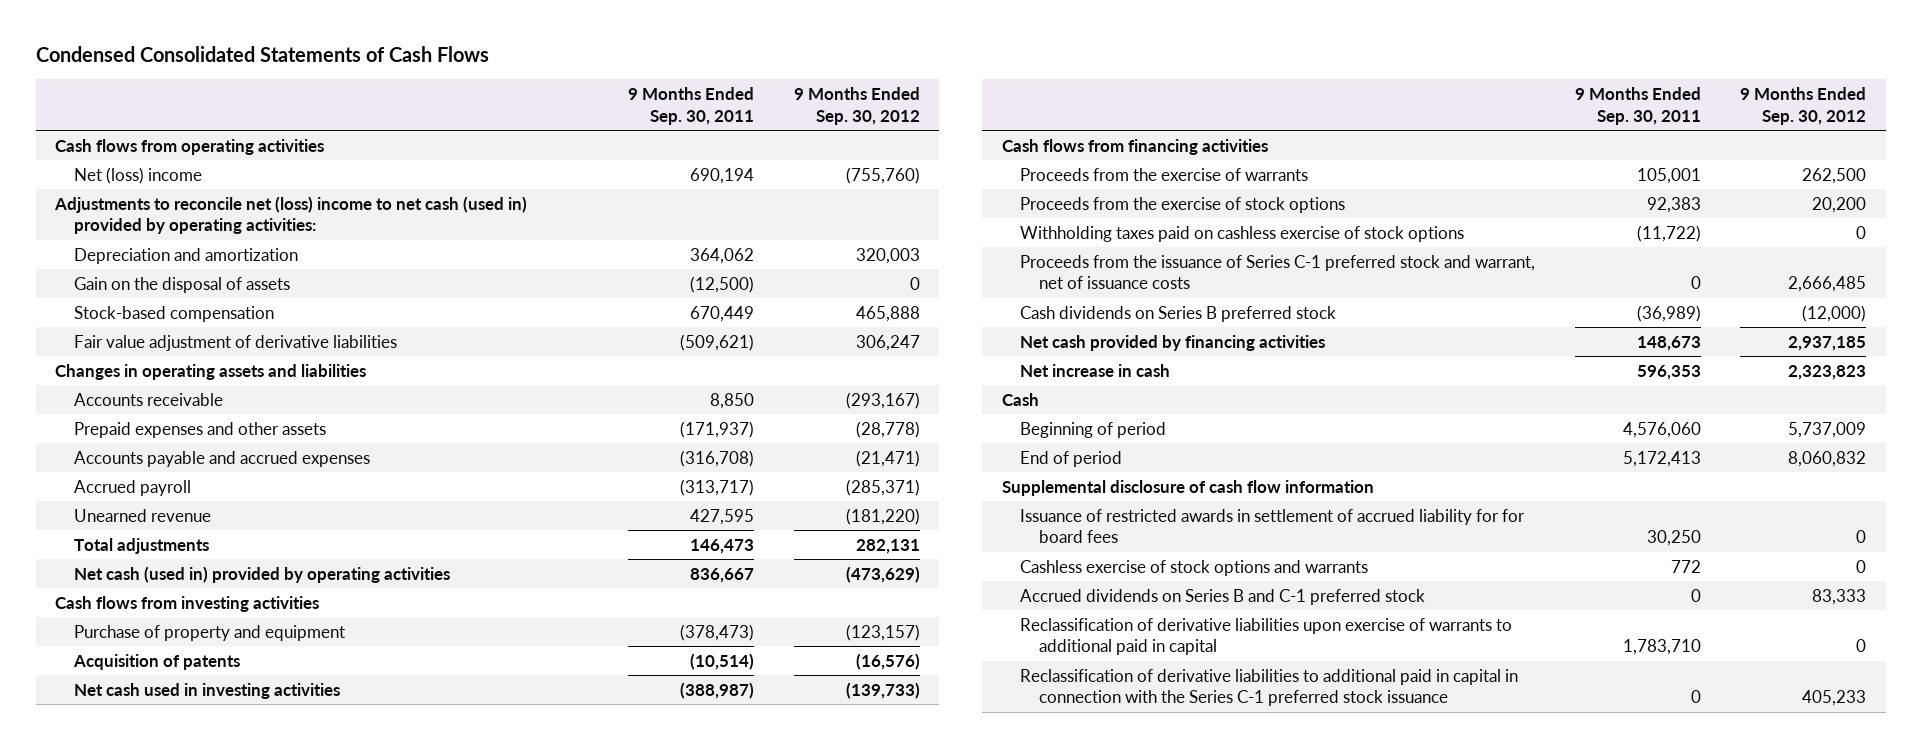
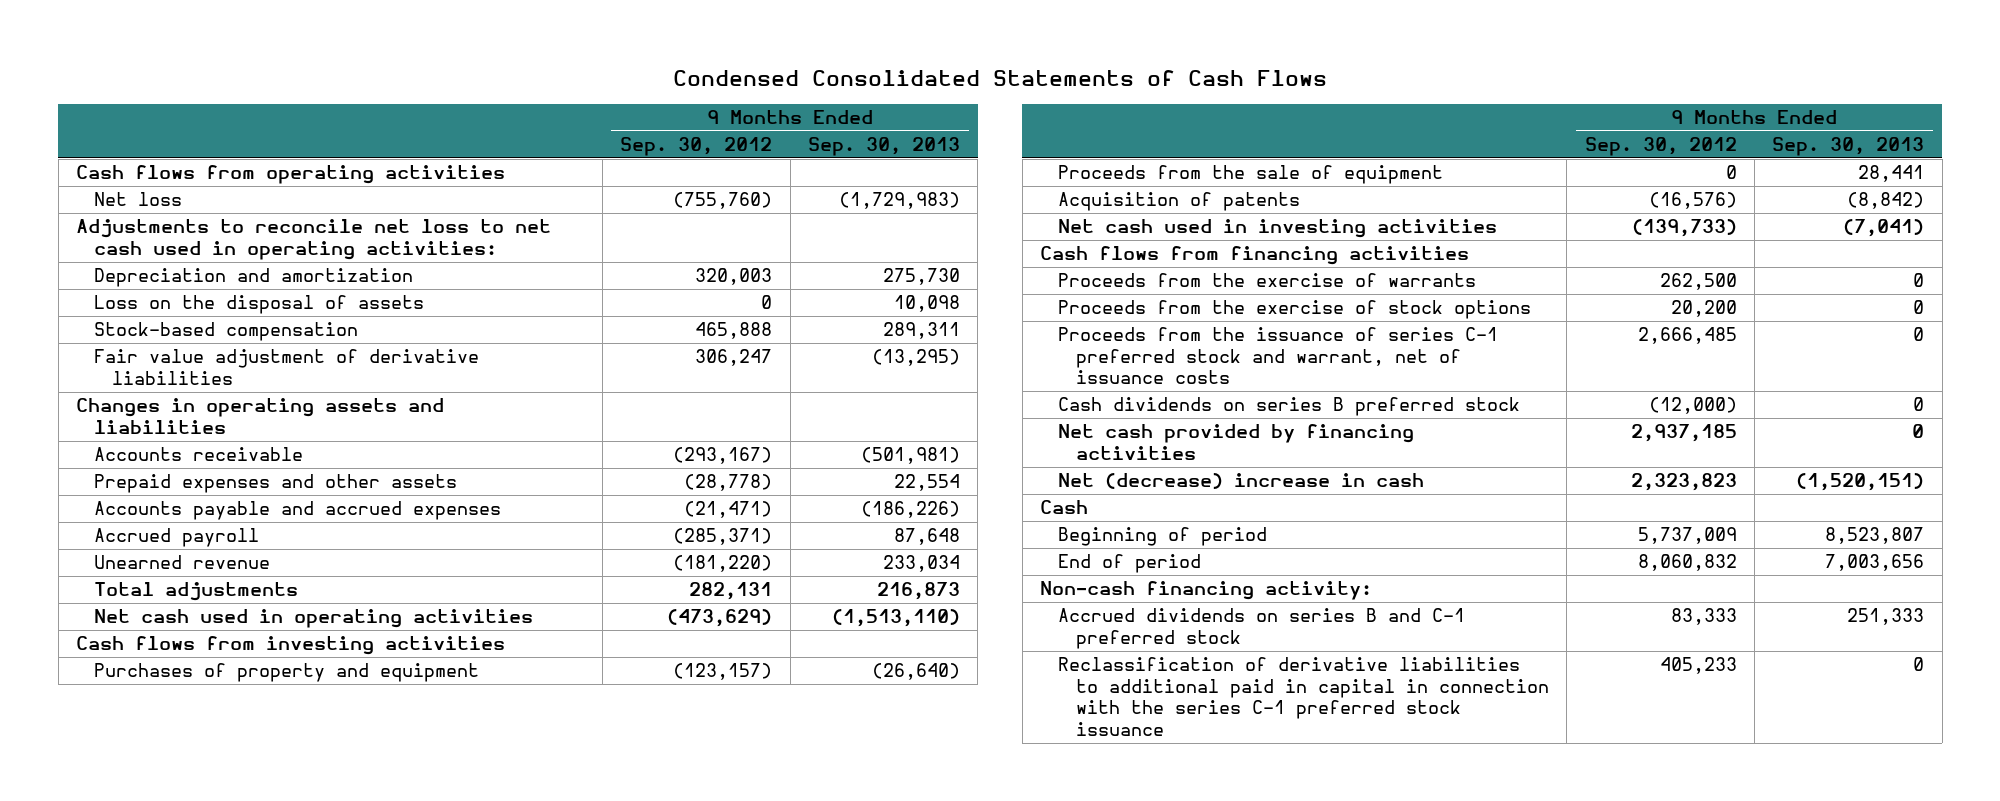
[628,87,755,125] 9 Months Ended Sep. 30, 2011 -> none
none -> [807,136,960,156] Sep. 30, 2013
[74,166,203,184] Net (loss) income -> [93,192,182,207] Net loss
[54,195,528,235] Adjustments to reconcile net (loss) income to net cash (used in) provided by operating activities: -> [75,219,551,260] Adjustments to reconcile net loss to net cash used in operating activities:
[74,276,291,293] Gain on the disposal of assets -> [93,295,424,315] Loss on the disposal of assets
[74,565,451,583] Net cash (used in) provided by operating activities -> [93,609,533,629] Net cash used in operating activities
[74,624,346,641] Purchase of property and equipment -> [93,663,479,683] Purchases of property and equipment
none -> [1058,165,1444,185] Proceeds from the sale of equipment
[1020,225,1465,242] Withholding taxes paid on cashless exercise of stock options -> none
[1020,254,1536,290] Proceeds from the issuance of Series C-1 preferred stock and warrant, net of issuance costs -> [1058,327,1499,385] Proceeds from the issuance of series C-1 preferred stock and warrant, net of issuance costs
[1020,305,1337,322] Cash dividends on Series B preferred stock -> [1058,397,1521,417] Cash dividends on series B preferred stock
[1020,363,1171,377] Net increase in cash -> [1058,473,1425,490] Net (decrease) increase in cash
[1001,479,1374,496] Supplemental disclosure of cash flow information -> none
[1020,508,1526,544] Issuance of restricted awards in settlement of accrued liability for for board fees -> none
[1020,559,1369,576] Cashless exercise of stock options and warrants -> none
[1020,617,1513,656] Reclassification of derivative liabilities upon exercise of warrants to additional paid in capital -> none
none -> [1040,581,1373,601] Non-cash financing activity:
[1020,588,1426,605] Accrued dividends on Series B and C-1 preferred stock -> [1058,608,1466,649] Accrued dividends on series B and C-1 preferred stock
[1020,668,1519,707] Reclassification of derivative liabilities to additional paid in capital in connection with the Series C-1 preferred stock issuance -> [1058,657,1550,737] Reclassification of derivative liabilities to additional paid in capital in connection with the series C-1 preferred stock issuance

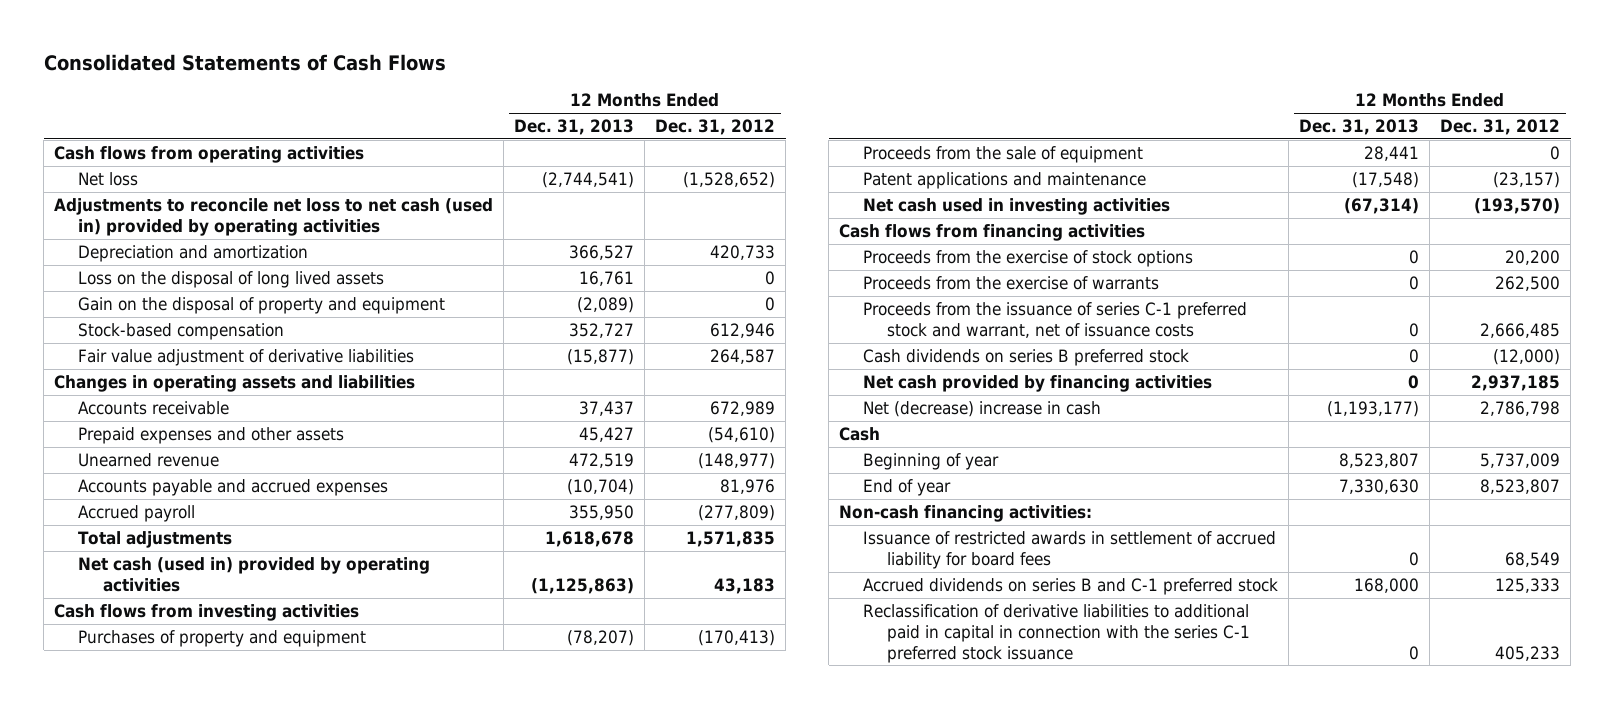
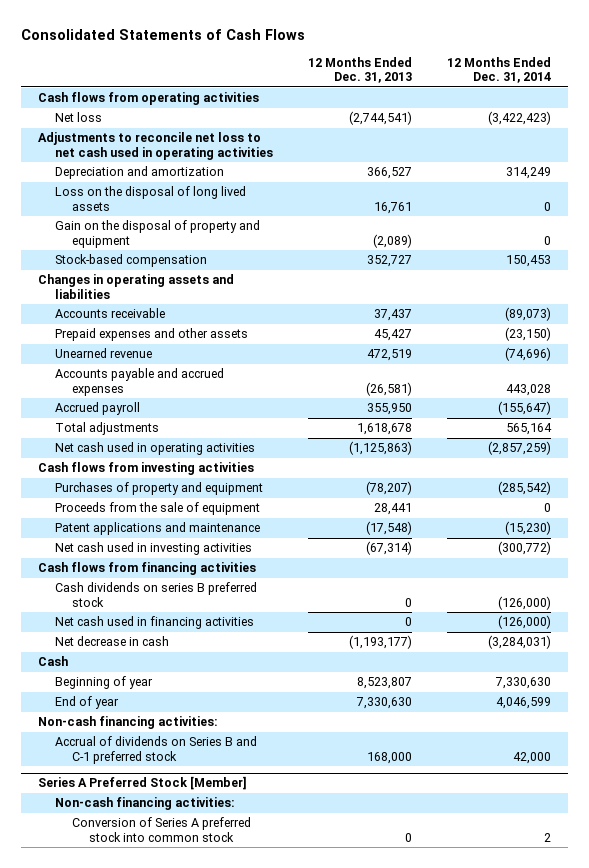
[655,119,776,136] Dec. 31, 2012 -> none
none -> [447,56,552,84] 12 Months Ended Dec. 31, 2014
[54,198,494,236] Adjustments to reconcile net loss to net cash (used in) provided by operating activities -> [38,132,274,160] Adjustments to reconcile net loss to net cash used in operating activities
[78,349,415,367] Fair value adjustment of derivative liabilities -> none
[567,479,635,496] (10,704) -> [366,381,413,396] (26,581)
[78,557,431,592] Net cash (used in) provided by operating activities -> [55,442,256,456] Net cash used in operating activities
[863,250,1194,268] Proceeds from the exercise of stock options -> none
[863,276,1160,291] Proceeds from the exercise of warrants -> none
[863,302,1248,338] Proceeds from the issuance of series C-1 preferred stock and warrant, net of issuance costs -> none
[863,375,1213,393] Net cash provided by financing activities -> [55,616,255,630] Net cash used in financing activities
[863,401,1102,418] Net (decrease) increase in cash -> [55,636,170,647] Net decrease in cash
[863,531,1277,569] Issuance of restricted awards in settlement of accrued liability for board fees -> none
[863,604,1251,663] Reclassification of derivative liabilities to additional paid in capital in connection with the series C-1 preferred stock issuance -> none
[863,578,1279,596] Accrued dividends on series B and C-1 preferred stock -> [55,736,258,764] Accrual of dividends on Series B and C-1 preferred stock
none -> [38,776,248,791] Series A Preferred Stock [Member]
none -> [55,797,236,811] Non-cash financing activities:
none -> [71,817,251,842] Conversion of Series A preferred stock into common stock

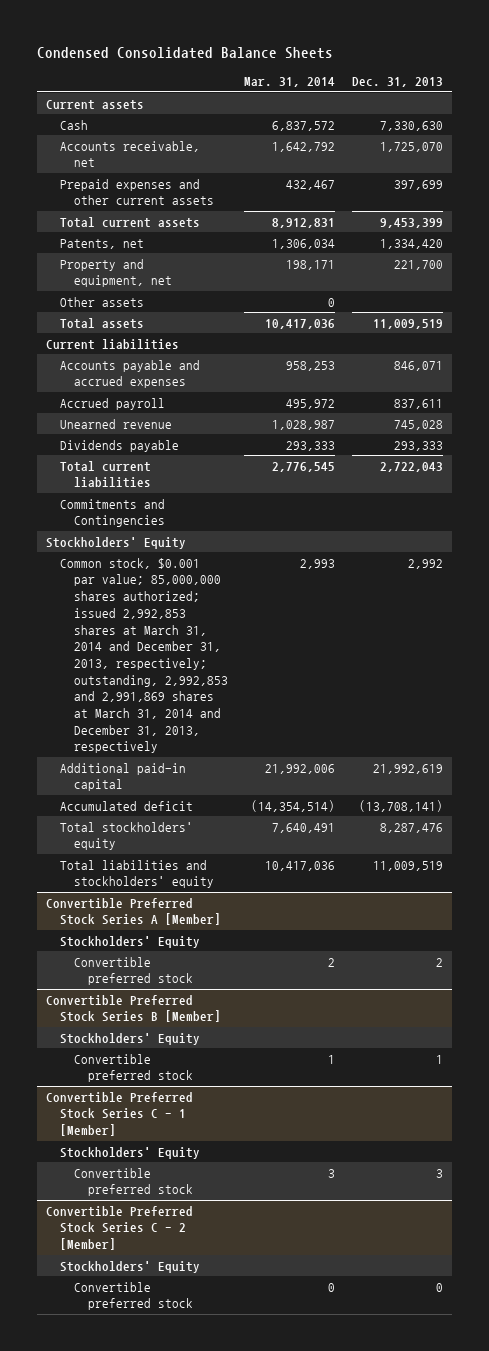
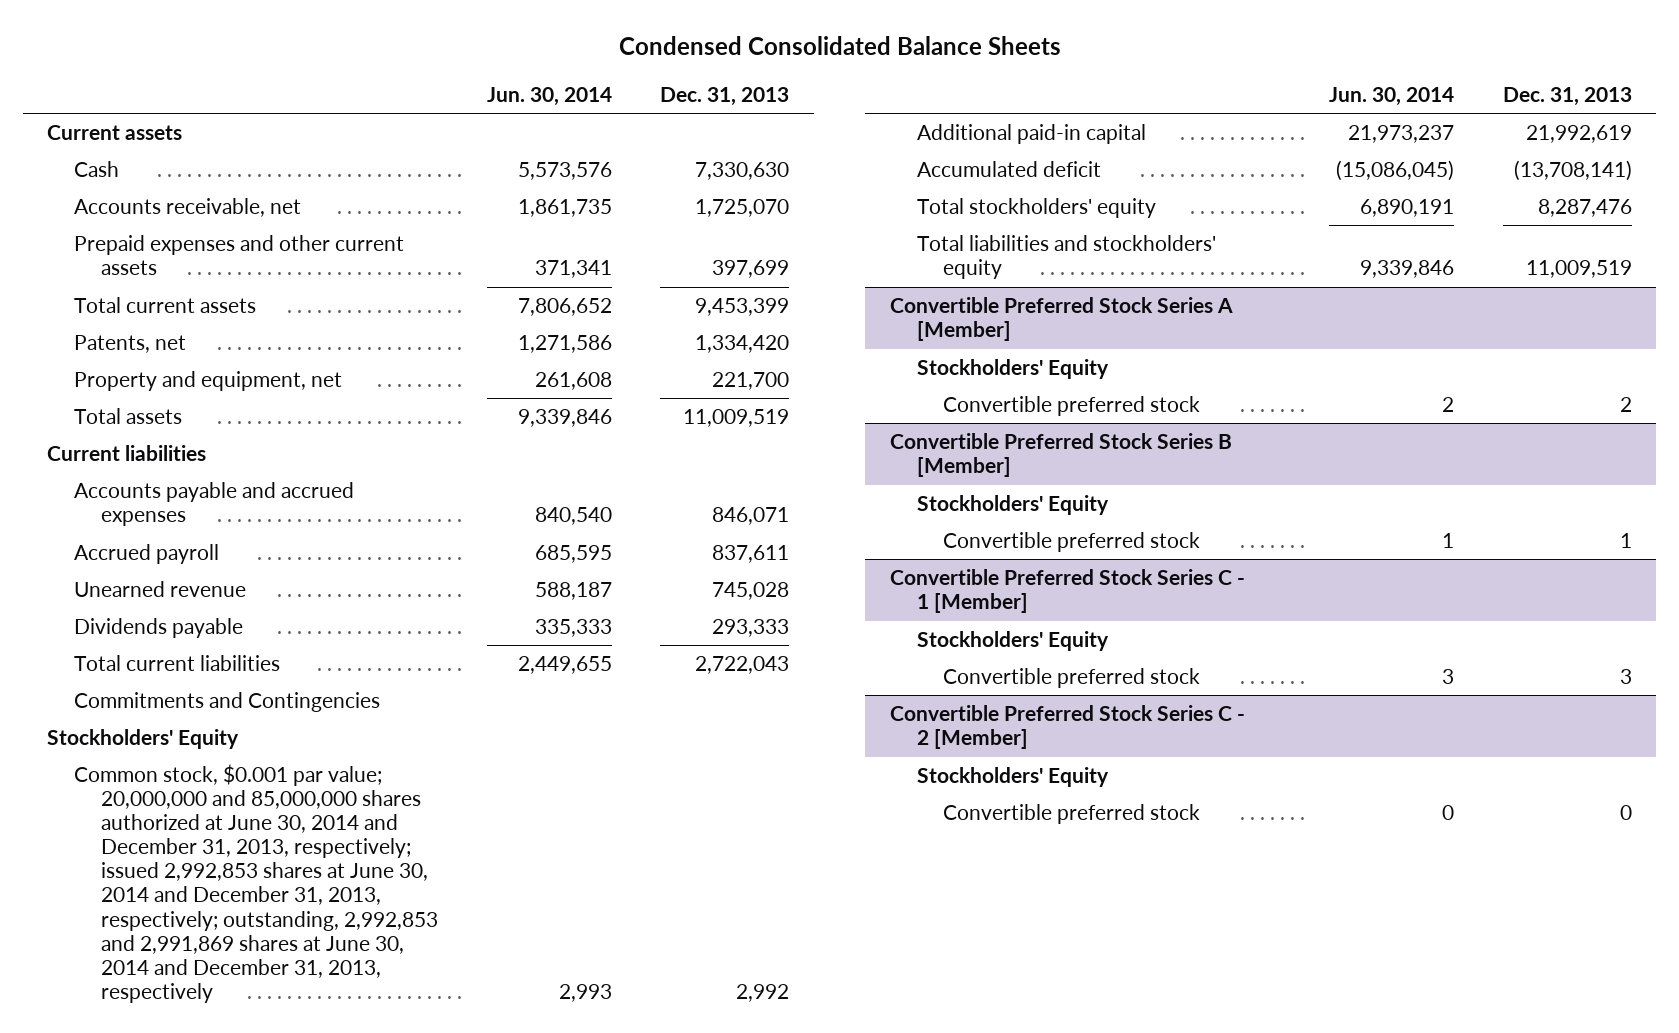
[244,77,336,88] Mar. 31, 2014 -> none
none -> [486,86,612,106] Jun. 30, 2014
[59,296,144,307] Other assets -> none
[59,557,228,754] Common stock, $0.001 par value; 85,000,000 shares authorized; issued 2,992,853 shares at March 31, 2014 and December 31, 2013, respectively; outstanding, 2,992,853 and 2,991,869 shares at March 31, 2014 and December 31, 2013, respectively -> [74,764,438,1003] Common stock, $0.001 par value; 20,000,000 and 85,000,000 shares authorized at June 30, 2014 and December 31, 2013, respectively; issued 2,992,853 shares at June 30, 2014 and December 31, 2013, respectively; outstanding, 2,992,853 and 2,991,869 shares at June 30, 2014 and December 31, 2013, respectively

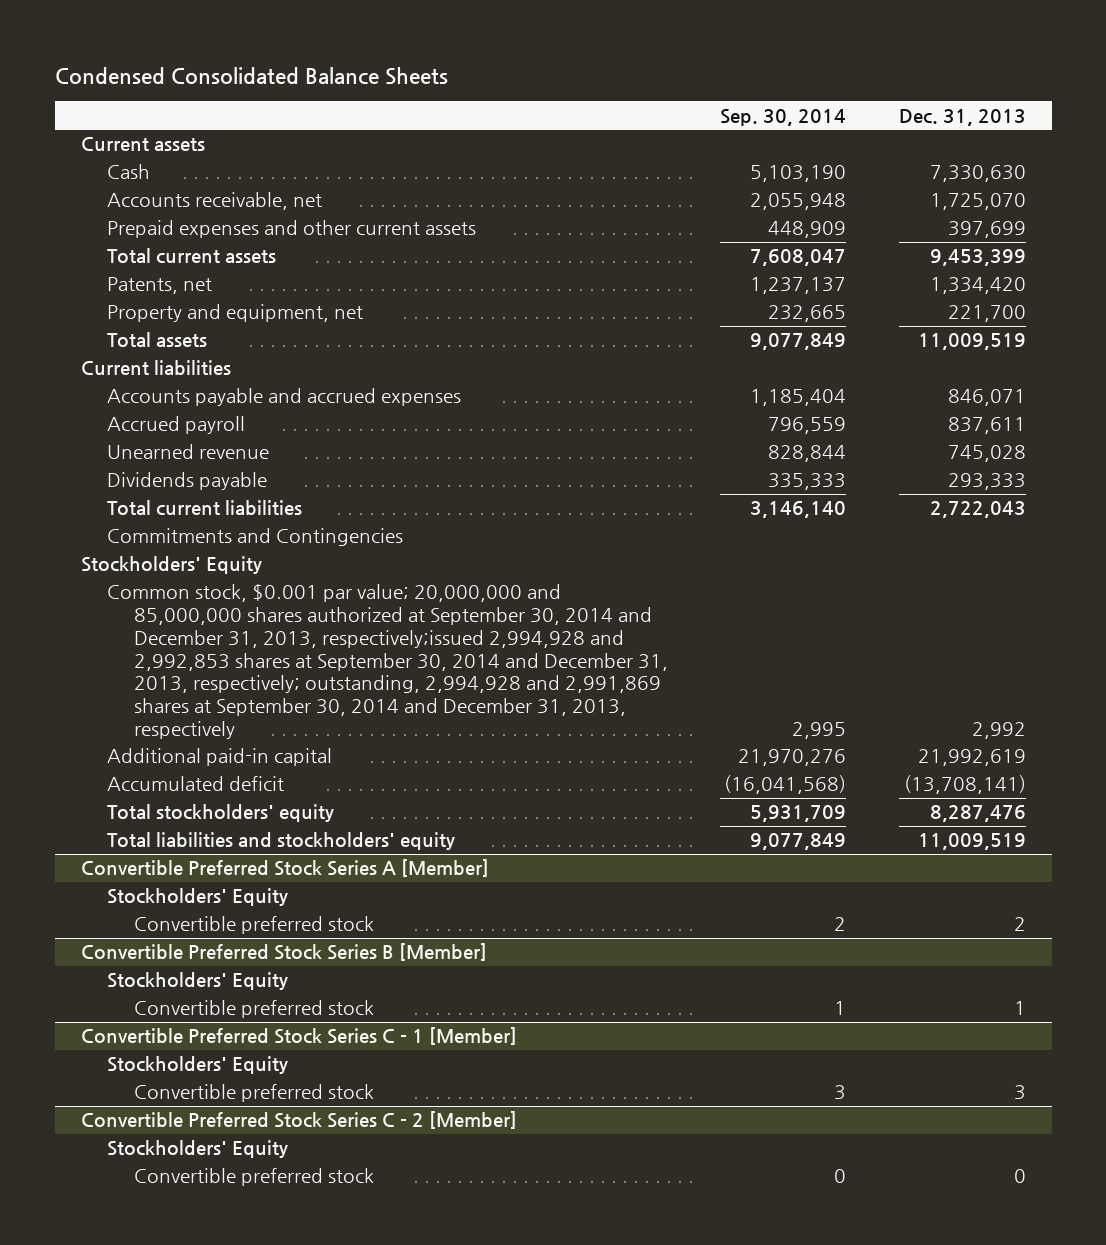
[486,86,612,106] Jun. 30, 2014 -> none
none -> [720,108,847,126] Sep. 30, 2014
[74,764,438,1003] Common stock, $0.001 par value; 20,000,000 and 85,000,000 shares authorized at June 30, 2014 and December 31, 2013, respectively; issued 2,992,853 shares at June 30, 2014 and December 31, 2013, respectively; outstanding, 2,992,853 and 2,991,869 shares at June 30, 2014 and December 31, 2013, respectively -> [107,584,669,740] Common stock, $0.001 par value; 20,000,000 and 85,000,000 shares authorized at September 30, 2014 and December 31, 2013, respectively;issued 2,994,928 and 2,992,853 shares at September 30, 2014 and December 31, 2013, respectively; outstanding, 2,994,928 and 2,991,869 shares at September 30, 2014 and December 31, 2013, respectively

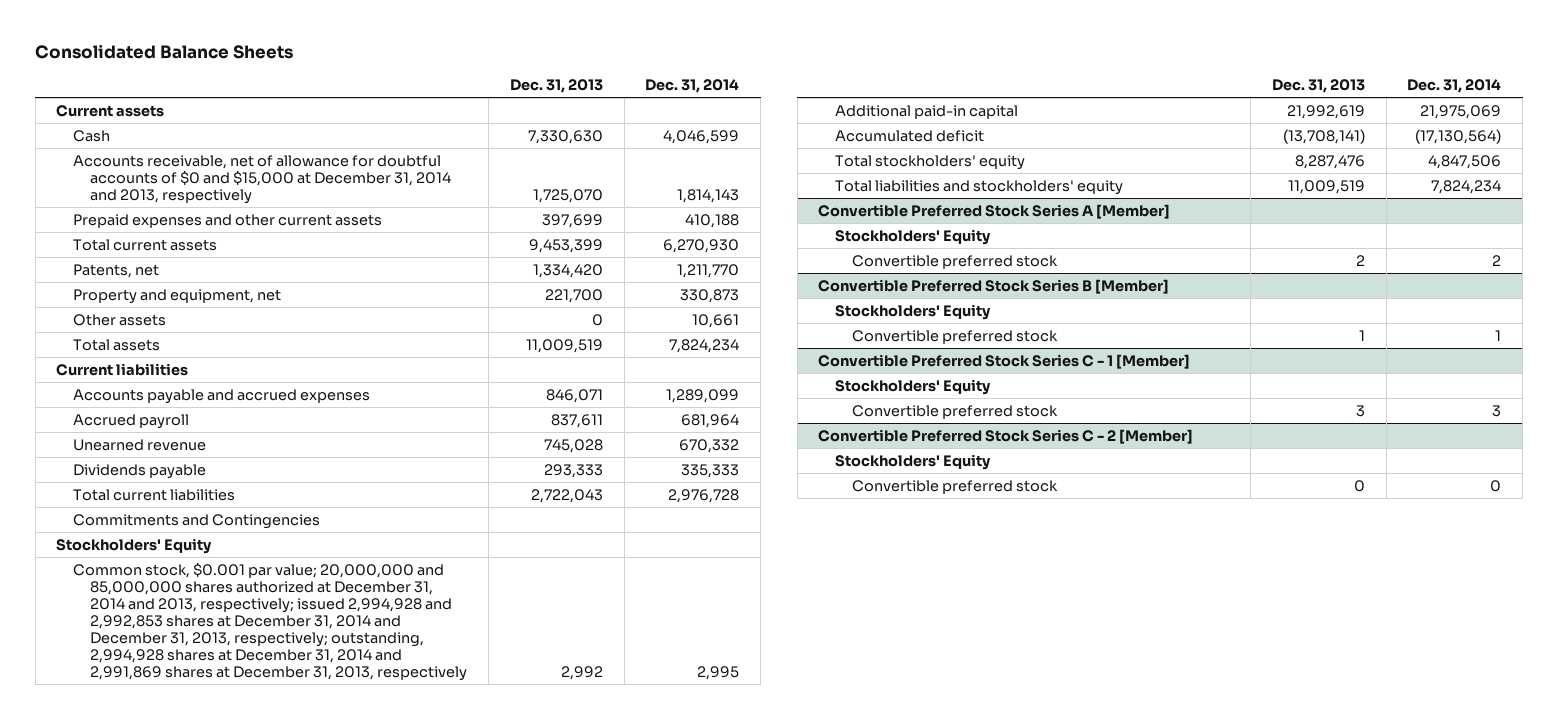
[54,67,448,86] Condensed Consolidated Balance Sheets -> [35,43,294,59] Consolidated Balance Sheets
[720,108,847,126] Sep. 30, 2014 -> none
none -> [645,78,740,93] Dec. 31, 2014
[107,192,323,211] Accounts receivable, net -> [73,154,452,204] Accounts receivable, net of allowance for doubtful accounts of $0 and $15,000 at December 31, 2014 and 2013, respectively
none -> [73,313,167,326] Other assets
[107,584,669,740] Common stock, $0.001 par value; 20,000,000 and 85,000,000 shares authorized at September 30, 2014 and December 31, 2013, respectively;issued 2,994,928 and 2,992,853 shares at September 30, 2014 and December 31, 2013, respectively; outstanding, 2,994,928 and 2,991,869 shares at September 30, 2014 and December 31, 2013, respectively -> [73,562,468,681] Common stock, $0.001 par value; 20,000,000 and 85,000,000 shares authorized at December 31, 2014 and 2013, respectively; issued 2,994,928 and 2,992,853 shares at December 31, 2014 and December 31, 2013, respectively; outstanding, 2,994,928 shares at December 31, 2014 and 2,991,869 shares at December 31, 2013, respectively

